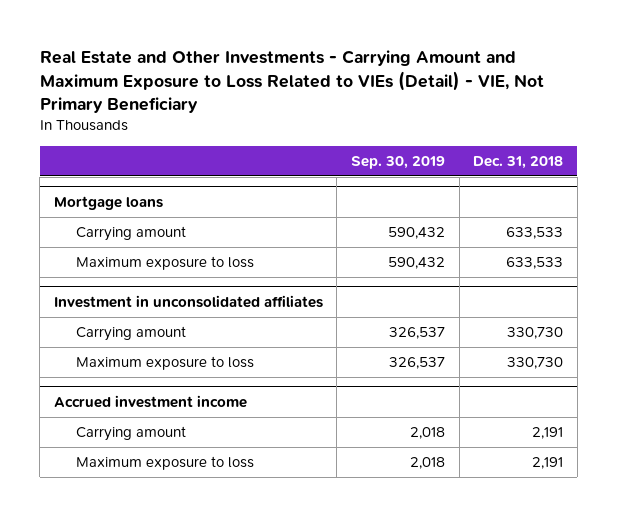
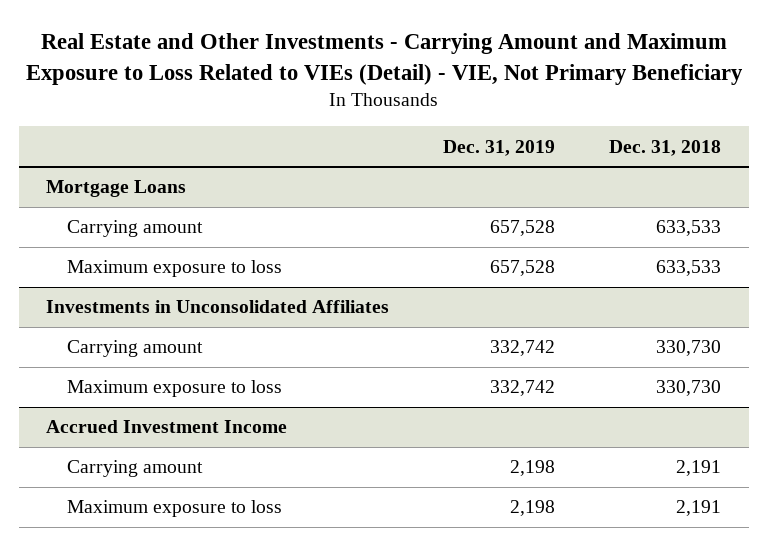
[351,155,446,169] Sep. 30, 2019 -> none
none -> [443,139,556,156] Dec. 31, 2019
[53,195,163,210] Mortgage loans -> [45,180,186,198] Mortgage Loans
[53,294,323,308] Investment in unconsolidated affiliates -> [45,300,389,314] Investments in Unconsolidated Affiliates
[53,394,247,408] Accrued investment income -> [45,420,287,434] Accrued Investment Income

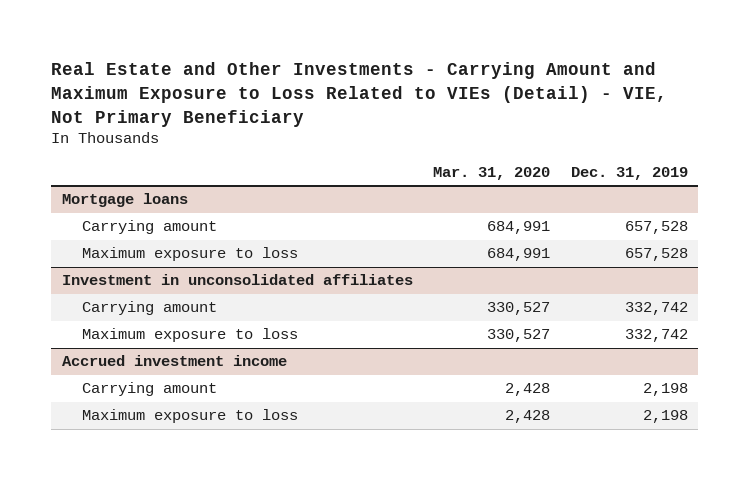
[609,139,722,156] Dec. 31, 2018 -> none
none -> [433,166,551,180] Mar. 31, 2020
[45,180,186,198] Mortgage Loans -> [61,193,188,208] Mortgage loans
[45,300,389,314] Investments in Unconsolidated Affiliates -> [61,274,413,286] Investment in unconsolidated affiliates
[45,420,287,434] Accrued Investment Income -> [61,355,287,367] Accrued investment income

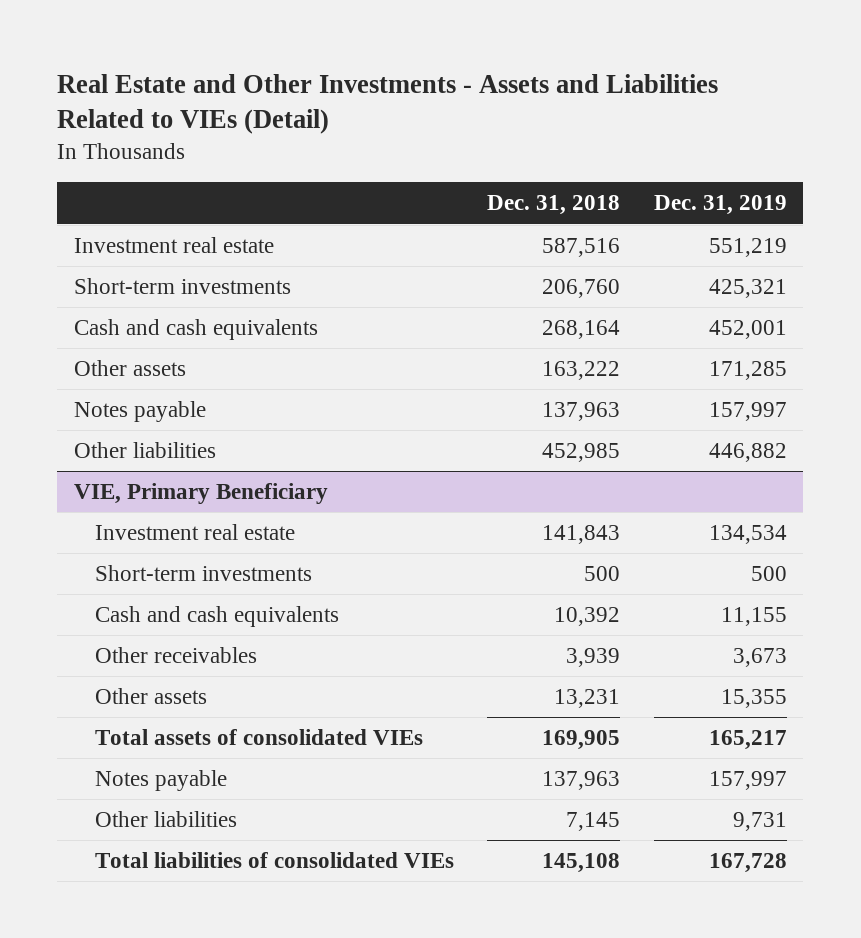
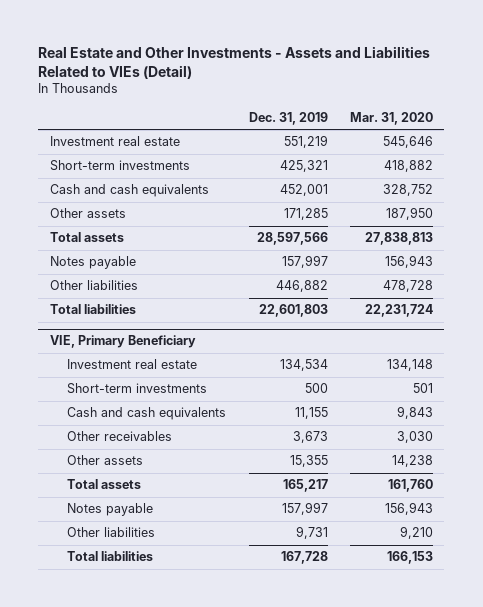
[487,195,621,216] Dec. 31, 2018 -> none
none -> [350,111,434,125] Mar. 31, 2020
none -> [49,232,124,243] Total assets
none -> [49,304,136,315] Total liabilities
[94,729,423,746] Total assets of consolidated VIEs -> [67,479,142,490] Total assets
[94,852,454,869] Total liabilities of consolidated VIEs -> [67,551,154,562] Total liabilities

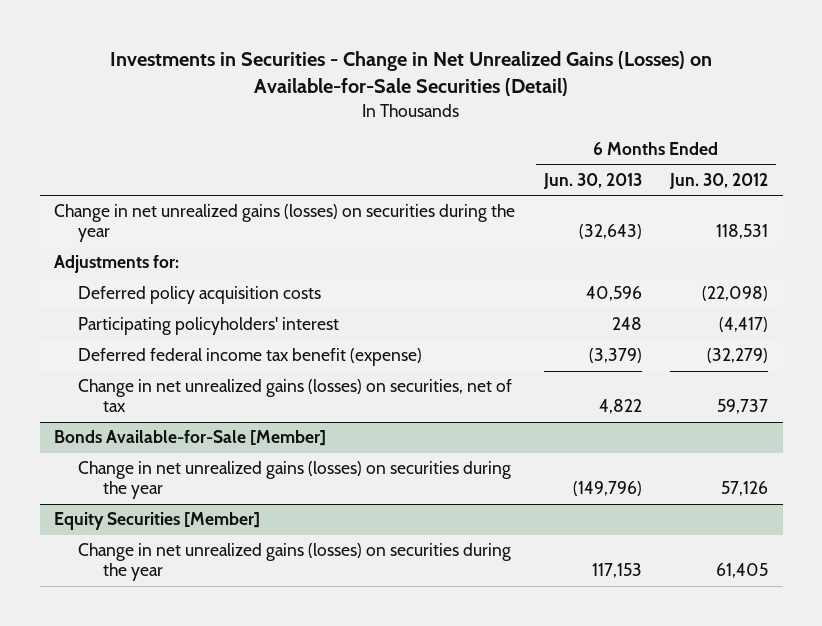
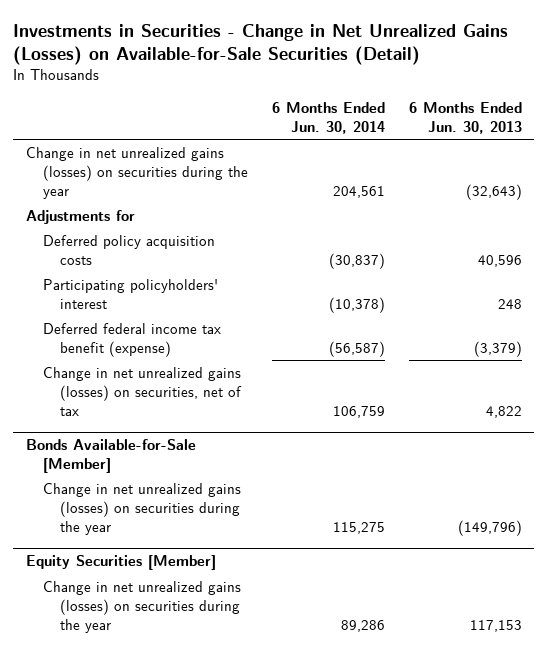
[669,173,769,190] Jun. 30, 2012 -> none
none -> [272,102,386,134] 6 Months Ended Jun. 30, 2014
[53,255,179,274] Adjustments for: -> [25,209,135,224] Adjustments for

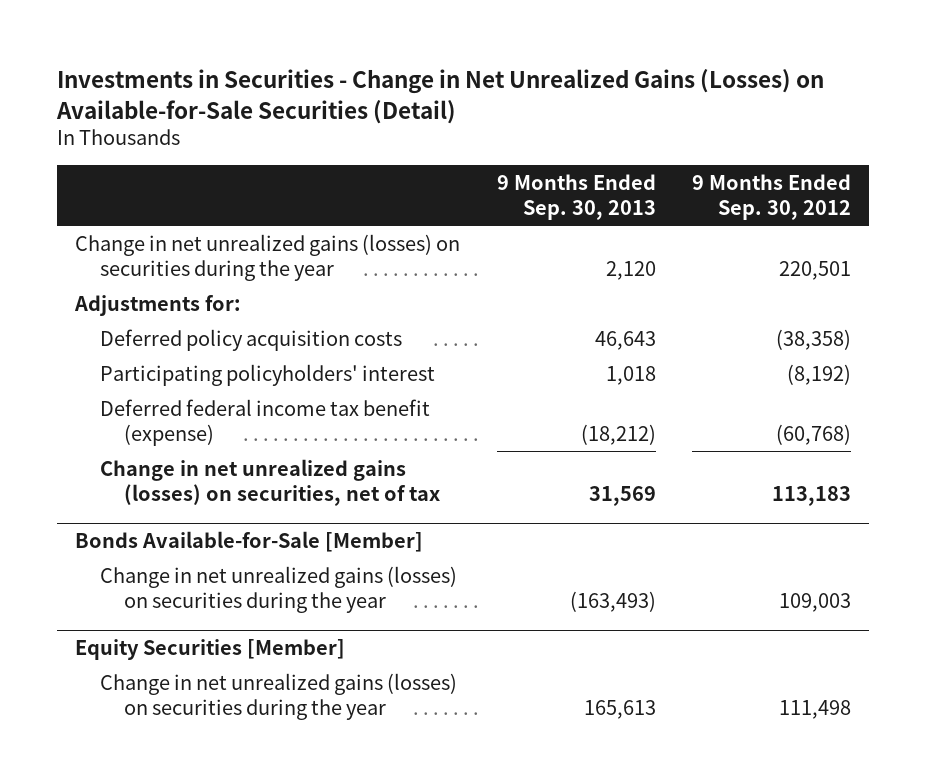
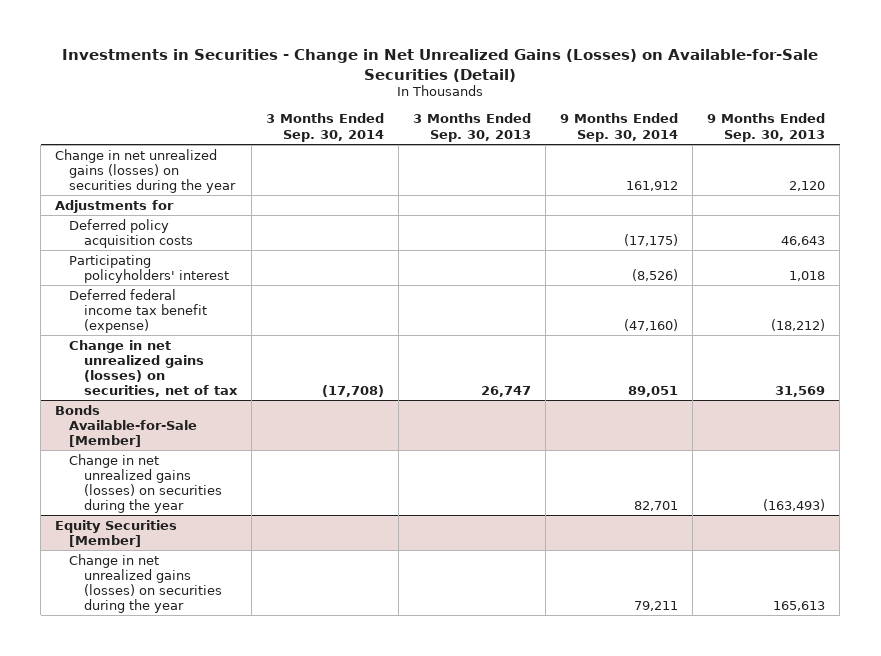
[691,173,851,220] 9 Months Ended Sep. 30, 2012 -> none
none -> [265,113,384,142] 3 Months Ended Sep. 30, 2014
none -> [412,113,531,142] 3 Months Ended Sep. 30, 2013
none -> [560,113,679,142] 9 Months Ended Sep. 30, 2014
[74,294,242,316] Adjustments for: -> [55,199,175,213] Adjustments for

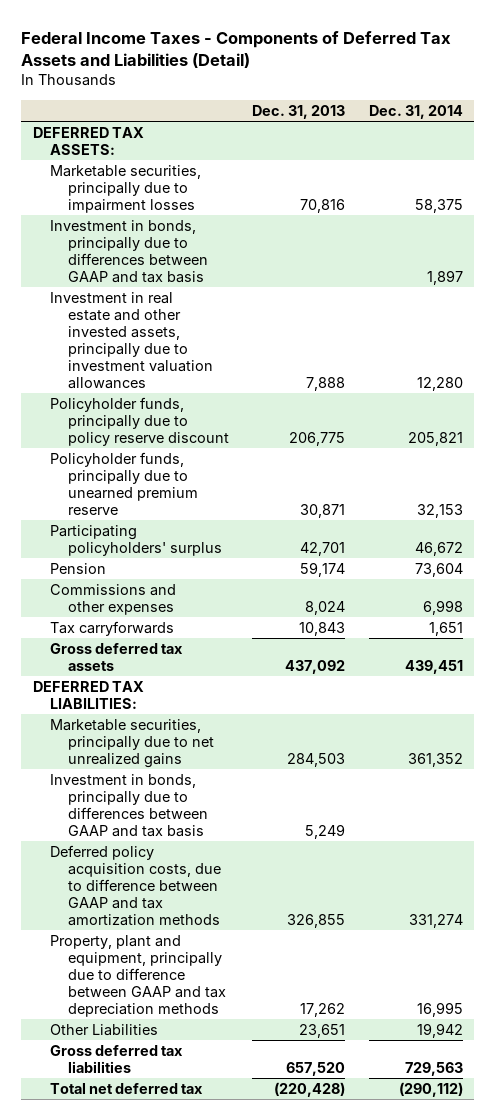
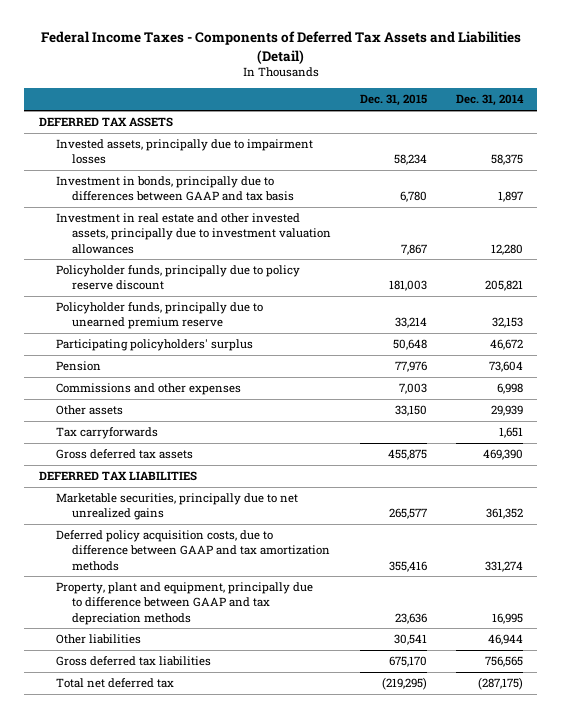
[252,104,346,119] Dec. 31, 2013 -> none
none -> [360,94,428,107] Dec. 31, 2015
[32,126,144,155] DEFERRED TAX ASSETS: -> [38,117,173,128] DEFERRED TAX ASSETS
[50,164,202,213] Marketable securities, principally due to impairment losses -> [55,139,313,165] Invested assets, principally due to impairment losses
none -> [55,405,123,416] Other assets
[404,659,463,674] 439,451 -> [483,449,524,461] 469,390
[32,680,144,709] DEFERRED TAX LIABILITIES: -> [38,471,197,482] DEFERRED TAX LIABILITIES
[50,773,208,837] Investment in bonds, principally due to differences between GAAP and tax basis -> none
[50,1023,159,1036] Other Liabilities -> [55,634,141,645] Other liabilities
[416,1022,463,1038] 19,942 -> [488,634,524,646] 46,944
[404,1061,463,1076] 729,563 -> [485,656,524,668] 756,565
[398,1081,463,1097] (290,112) -> [478,677,524,691] (287,175)

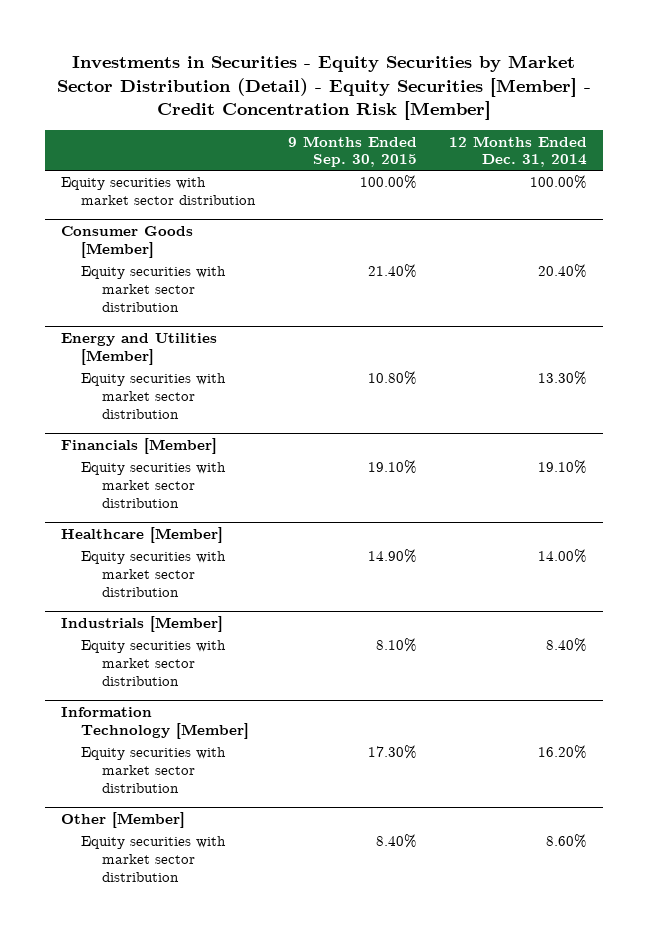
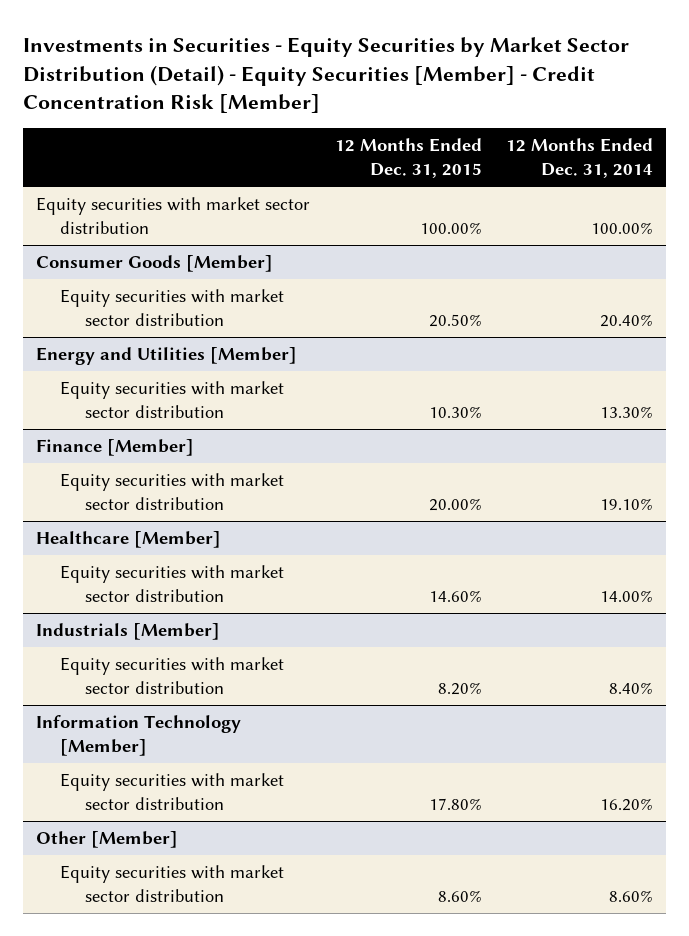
[287,135,417,168] 9 Months Ended Sep. 30, 2015 -> none
none -> [334,138,482,178] 12 Months Ended Dec. 31, 2015
[61,438,218,455] Financials [Member] -> [35,439,194,457] Finance [Member]

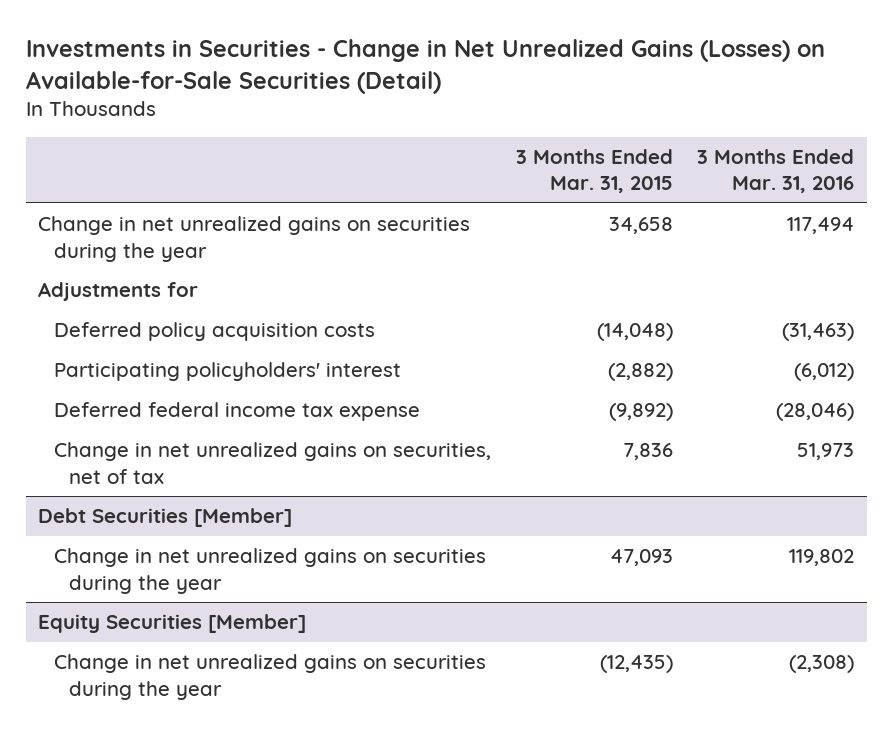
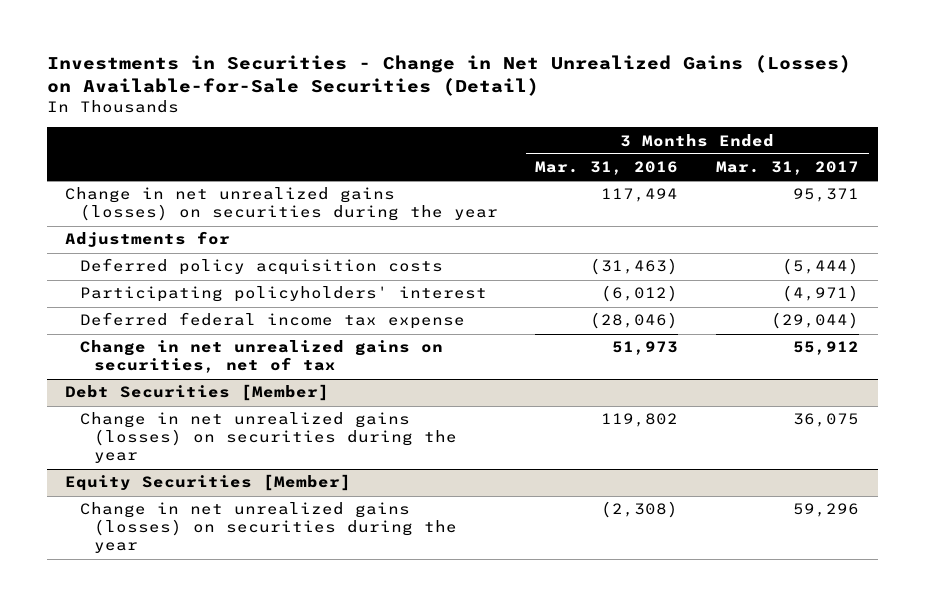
[515,148,673,194] 3 Months Ended Mar. 31, 2015 -> none
none -> [716,161,860,176] Mar. 31, 2017
[38,216,471,262] Change in net unrealized gains on securities during the year -> [65,187,498,222] Change in net unrealized gains (losses) on securities during the year
[53,548,486,594] Change in net unrealized gains on securities during the year -> [79,412,458,464] Change in net unrealized gains (losses) on securities during the year
[53,654,486,700] Change in net unrealized gains on securities during the year -> [79,502,458,554] Change in net unrealized gains (losses) on securities during the year

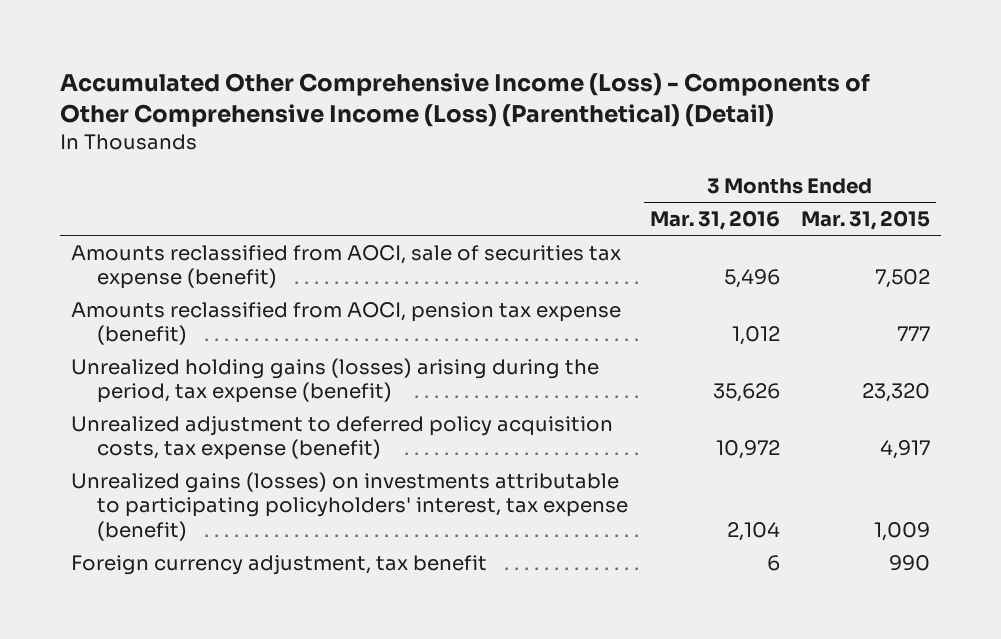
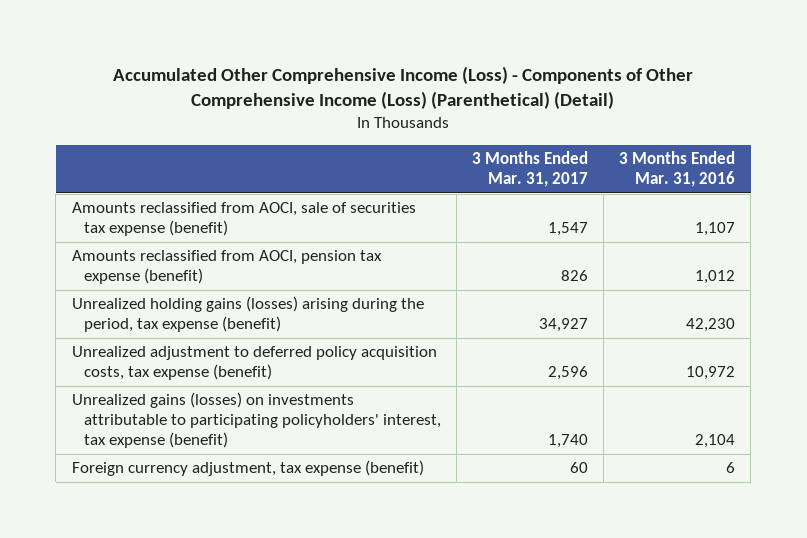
[801,210,931,231] Mar. 31, 2015 -> none
none -> [472,150,589,187] 3 Months Ended Mar. 31, 2017
[723,269,780,289] 5,496 -> [695,222,736,237] 1,107
[712,383,780,403] 35,626 -> [686,318,736,333] 42,230
[71,554,488,575] Foreign currency adjustment, tax benefit -> [71,460,424,477] Foreign currency adjustment, tax expense (benefit)

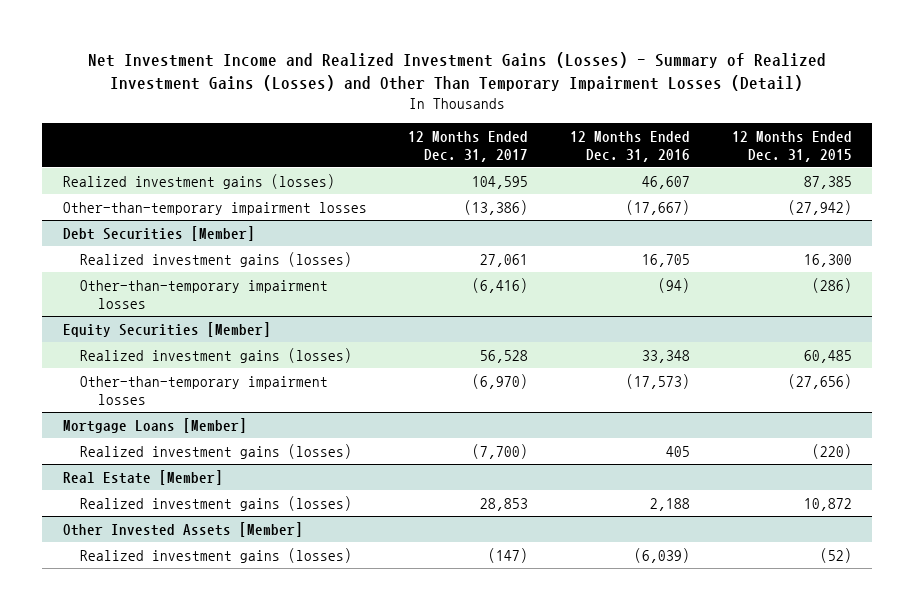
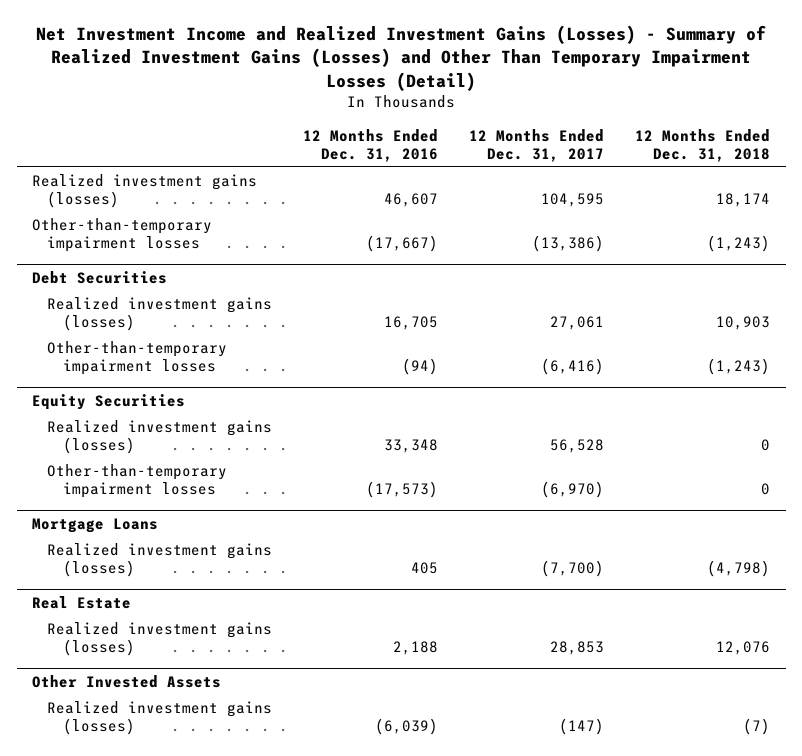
[731,130,852,162] 12 Months Ended Dec. 31, 2015 -> none
none -> [635,128,771,162] 12 Months Ended Dec. 31, 2018
[62,225,255,241] Debt Securities [Member] -> [32,271,168,285] Debt Securities
[62,321,271,337] Equity Securities [Member] -> [32,394,186,411] Equity Securities
[62,417,247,433] Mortgage Loans [Member] -> [32,518,159,534] Mortgage Loans
[62,469,223,485] Real Estate [Member] -> [32,596,132,610] Real Estate
[62,521,303,537] Other Invested Assets [Member] -> [32,675,222,689] Other Invested Assets

